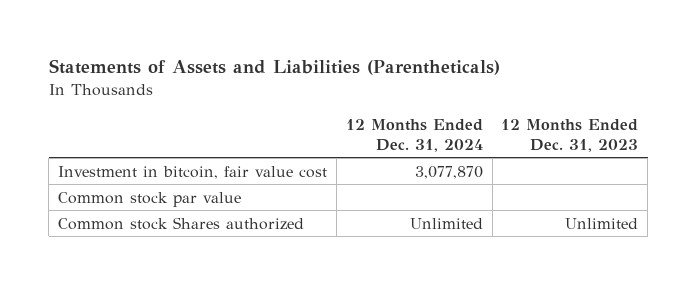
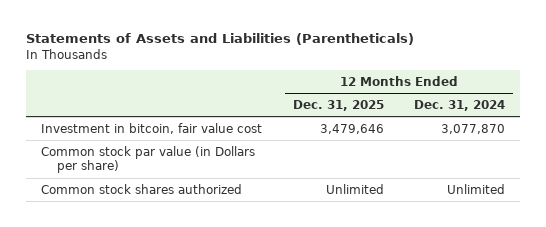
[501,118,639,152] 12 Months Ended Dec. 31, 2023 -> none
none -> [292,99,384,111] Dec. 31, 2025
[57,191,241,207] Common stock par value -> [40,145,255,174] Common stock par value (in Dollars per share)
[57,216,304,230] Common stock Shares authorized -> [40,183,242,194] Common stock shares authorized

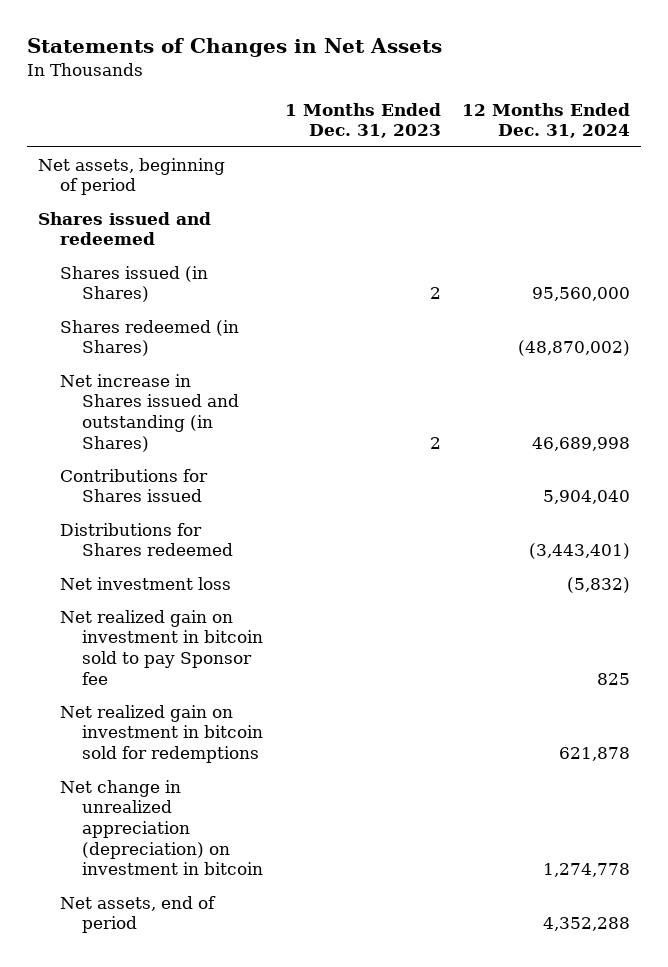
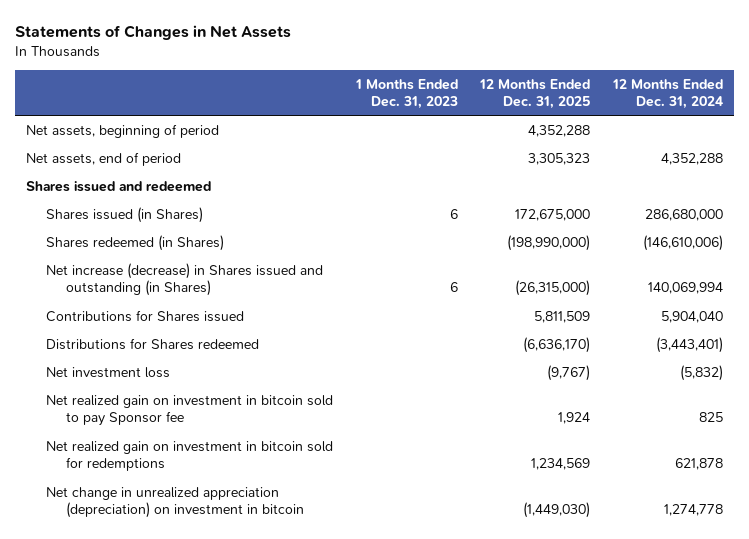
none -> [479,78,591,110] 12 Months Ended Dec. 31, 2025
[59,895,216,934] Net assets, end of period -> [25,151,181,166] Net assets, end of period
[429,287,441,300] 2 -> [449,208,458,219] 6
[532,287,631,302] 95,560,000 -> [645,208,724,221] 286,680,000
[518,340,631,357] (48,870,002) -> [643,234,724,251] (146,610,006)
[59,373,240,452] Net increase in Shares issued and outstanding (in Shares) -> [45,262,323,297] Net increase (decrease) in Shares issued and outstanding (in Shares)
[429,436,441,449] 2 -> [449,282,458,293] 6
[532,436,631,451] 46,689,998 -> [648,282,724,295] 140,069,994

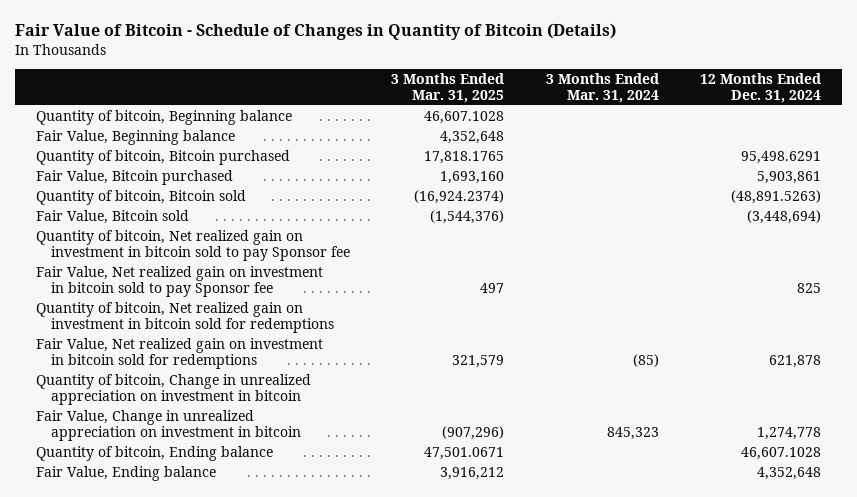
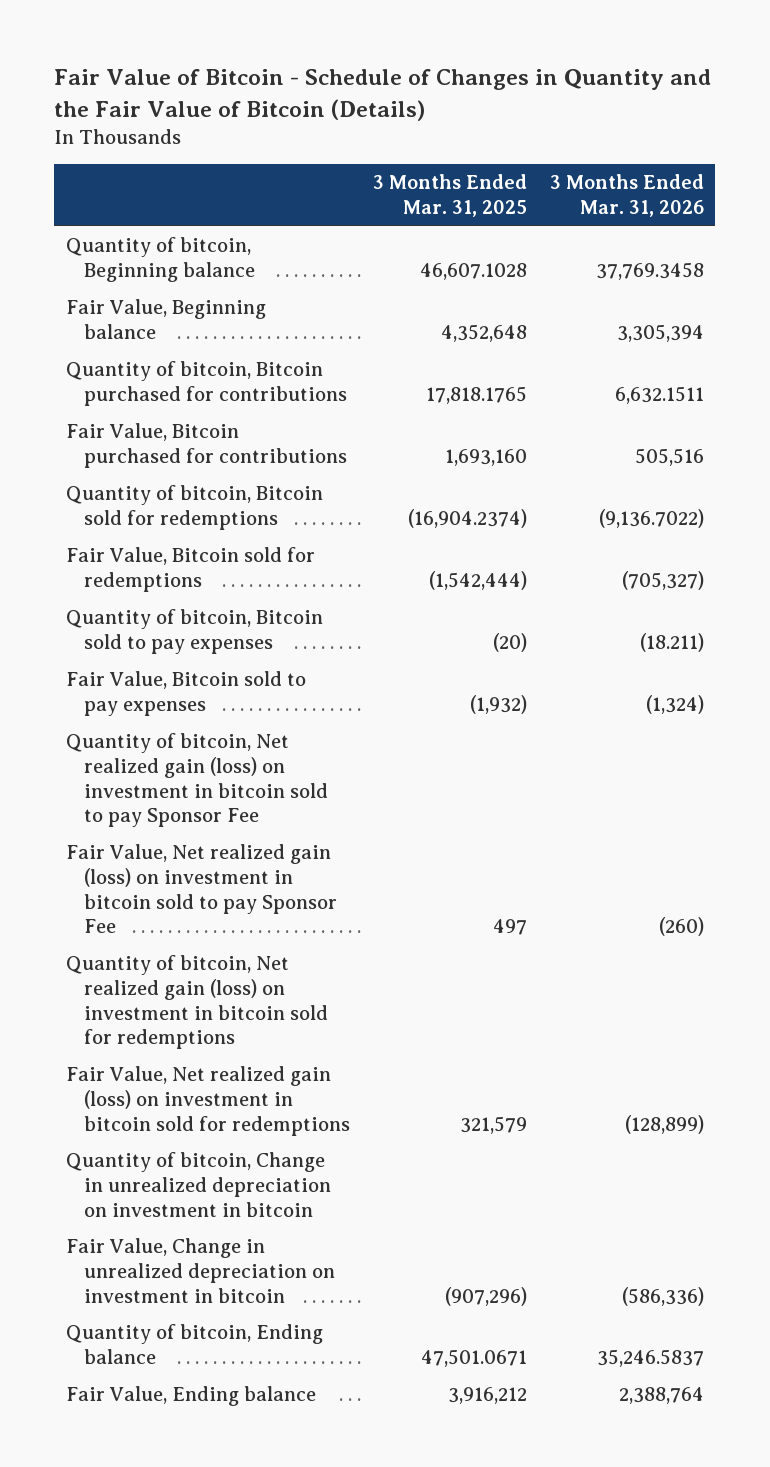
[14,23,616,41] Fair Value of Bitcoin - Schedule of Changes in Quantity of Bitcoin (Details) -> [54,69,712,121] Fair Value of Bitcoin - Schedule of Changes in Quantity and the Fair Value of Bitcoin (Details)
[545,72,659,103] 3 Months Ended Mar. 31, 2024 -> none
[700,72,822,103] 12 Months Ended Dec. 31, 2024 -> none
none -> [549,174,704,217] 3 Months Ended Mar. 31, 2026
[35,149,290,165] Quantity of bitcoin, Bitcoin purchased -> [65,361,347,407] Quantity of bitcoin, Bitcoin purchased for contributions
[35,169,233,185] Fair Value, Bitcoin purchased -> [65,423,347,469] Fair Value, Bitcoin purchased for contributions
[35,189,246,205] Quantity of bitcoin, Bitcoin sold -> [65,485,323,531] Quantity of bitcoin, Bitcoin sold for redemptions
[414,189,505,204] (16,924.2374) -> [407,509,527,529] (16,904.2374)
[35,209,189,224] Fair Value, Bitcoin sold -> [65,547,315,593] Fair Value, Bitcoin sold for redemptions
[430,209,505,224] (1,544,376) -> [428,571,527,591] (1,542,444)
none -> [65,609,323,655] Quantity of bitcoin, Bitcoin sold to pay expenses
none -> [65,671,306,717] Fair Value, Bitcoin sold to pay expenses
[35,229,351,261] Quantity of bitcoin, Net realized gain on investment in bitcoin sold to pay Sponsor fee -> [65,733,328,828] Quantity of bitcoin, Net realized gain (loss) on investment in bitcoin sold to pay Sponsor Fee
[35,265,323,297] Fair Value, Net realized gain on investment in bitcoin sold to pay Sponsor fee -> [65,844,337,934] Fair Value, Net realized gain (loss) on investment in bitcoin sold to pay Sponsor Fee
[35,301,335,333] Quantity of bitcoin, Net realized gain on investment in bitcoin sold for redemptions -> [65,955,328,1050] Quantity of bitcoin, Net realized gain (loss) on investment in bitcoin sold for redemptions
[35,337,323,369] Fair Value, Net realized gain on investment in bitcoin sold for redemptions -> [65,1066,350,1136] Fair Value, Net realized gain (loss) on investment in bitcoin sold for redemptions
[35,373,311,405] Quantity of bitcoin, Change in unrealized appreciation on investment in bitcoin -> [65,1152,331,1217] Quantity of bitcoin, Change in unrealized depreciation on investment in bitcoin
[35,409,302,441] Fair Value, Change in unrealized appreciation on investment in bitcoin -> [65,1238,335,1303] Fair Value, Change in unrealized depreciation on investment in bitcoin

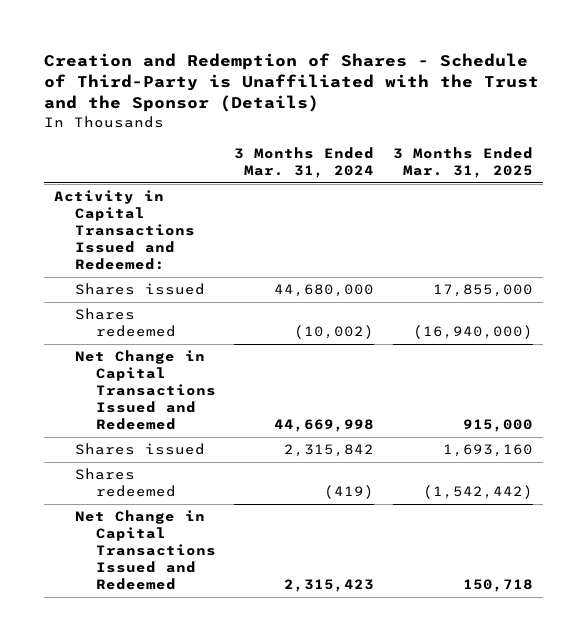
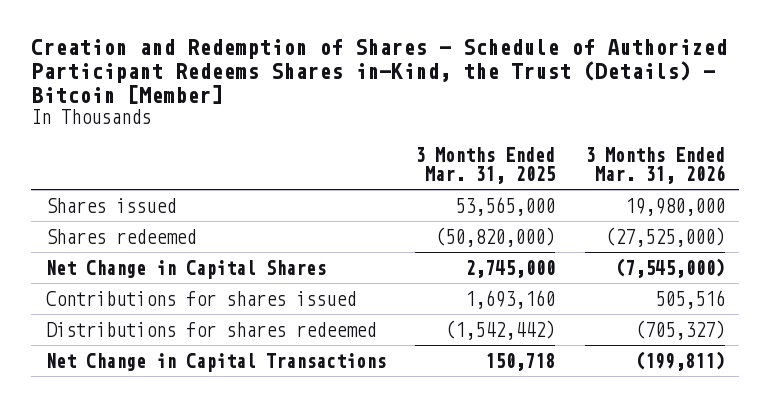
[44,52,540,113] Creation and Redemption of Shares - Schedule of Third-Party is Unaffiliated with the Trust and the Sponsor (Details) -> [30,39,727,105] Creation and Redemption of Shares - Schedule of Authorized Participant Redeems Shares in-Kind, the Trust (Details) - Bitcoin [Member]
[234,146,375,178] 3 Months Ended Mar. 31, 2024 -> none
none -> [584,147,725,184] 3 Months Ended Mar. 31, 2026
[53,190,195,270] Activity in Capital Transactions Issued and Redeemed: -> none
[433,284,534,298] 17,855,000 -> [455,196,556,216] 53,565,000
[413,325,534,340] (16,940,000) -> [435,226,556,247] (50,820,000)
[74,350,216,430] Net Change in Capital Transactions Issued and Redeemed -> [45,259,326,279] Net Change in Capital Shares
[463,418,534,432] 915,000 -> [465,259,556,278] 2,745,000
[74,443,205,456] Shares issued -> [45,290,356,306] Contributions for shares issued
[74,468,176,498] Shares redeemed -> [45,321,376,337] Distributions for shares redeemed
[74,510,216,590] Net Change in Capital Transactions Issued and Redeemed -> [45,352,386,372] Net Change in Capital Transactions

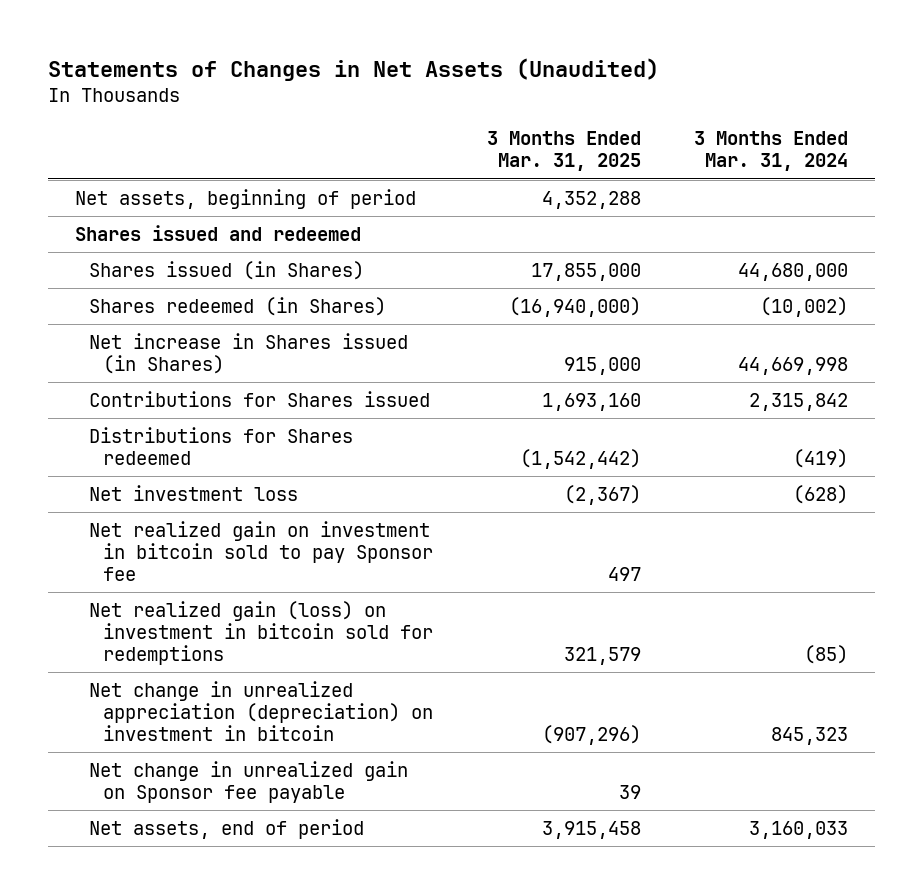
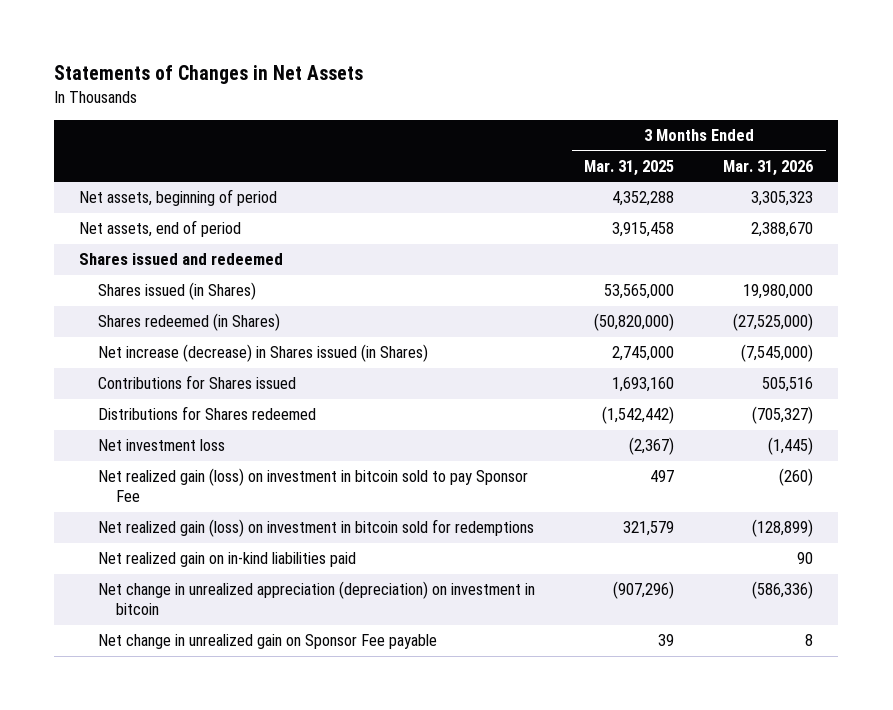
[47,57,659,81] Statements of Changes in Net Assets (Unaudited) -> [54,65,364,85] Statements of Changes in Net Assets
[694,131,849,172] 3 Months Ended Mar. 31, 2024 -> none
none -> [723,159,814,176] Mar. 31, 2026
[88,819,364,840] Net assets, end of period -> [79,220,242,238] Net assets, end of period
[530,263,641,282] 17,855,000 -> [604,284,675,300] 53,565,000
[508,297,641,318] (16,940,000) -> [594,313,675,332] (50,820,000)
[88,333,408,374] Net increase in Shares issued (in Shares) -> [97,344,428,363] Net increase (decrease) in Shares issued (in Shares)
[563,356,641,375] 915,000 -> [612,346,675,362] 2,745,000
[88,521,433,581] Net realized gain on investment in bitcoin sold to pay Sponsor fee -> [97,468,528,503] Net realized gain (loss) on investment in bitcoin sold to pay Sponsor Fee
none -> [97,552,356,568] Net realized gain on in-kind liabilities paid
[88,761,408,803] Net change in unrealized gain on Sponsor fee payable -> [97,634,437,650] Net change in unrealized gain on Sponsor Fee payable

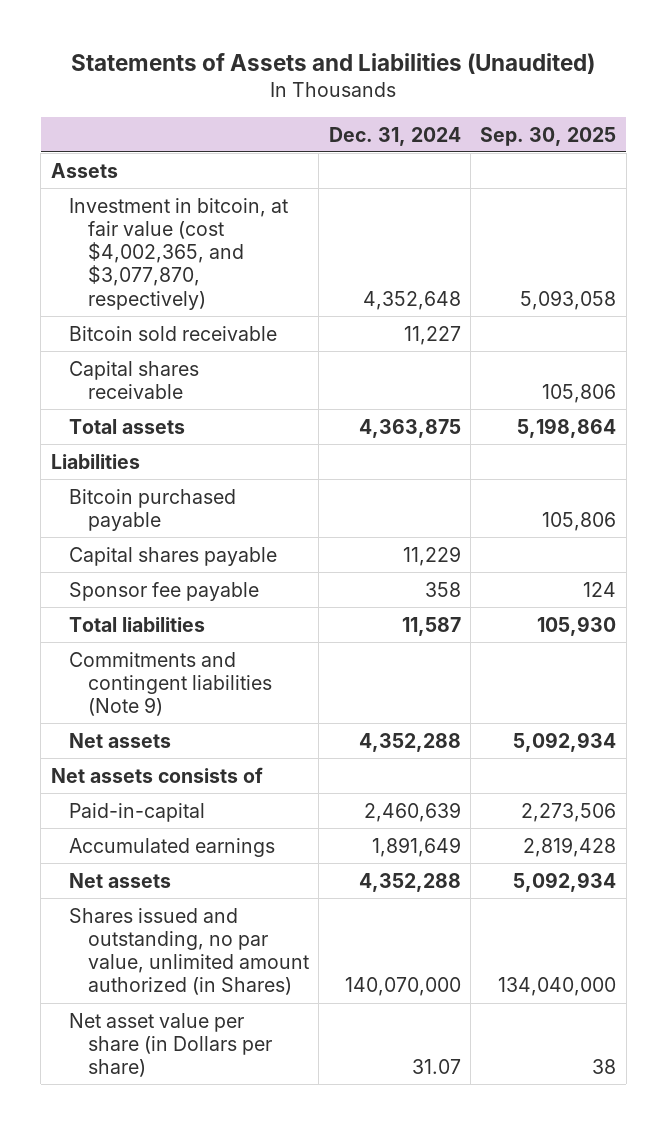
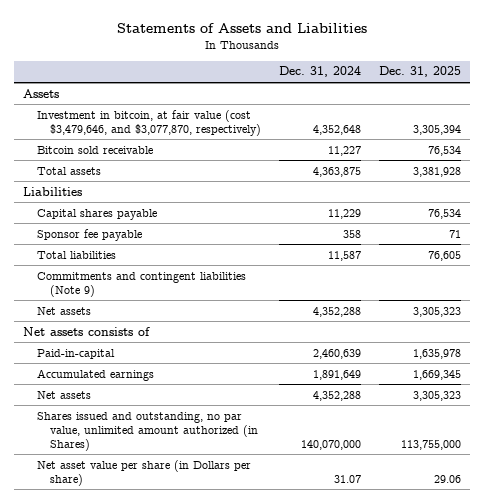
[71,53,596,75] Statements of Assets and Liabilities (Unaudited) -> [117,22,368,33] Statements of Assets and Liabilities
[480,126,617,146] Sep. 30, 2025 -> none
none -> [379,66,462,78] Dec. 31, 2025
[69,197,289,310] Investment in bitcoin, at fair value (cost $4,002,365, and $3,077,870, respectively) -> [36,109,262,136] Investment in bitcoin, at fair value (cost $3,479,646, and $3,077,870, respectively)
[69,360,200,399] Capital shares receivable -> none
[69,488,237,531] Bitcoin purchased payable -> none

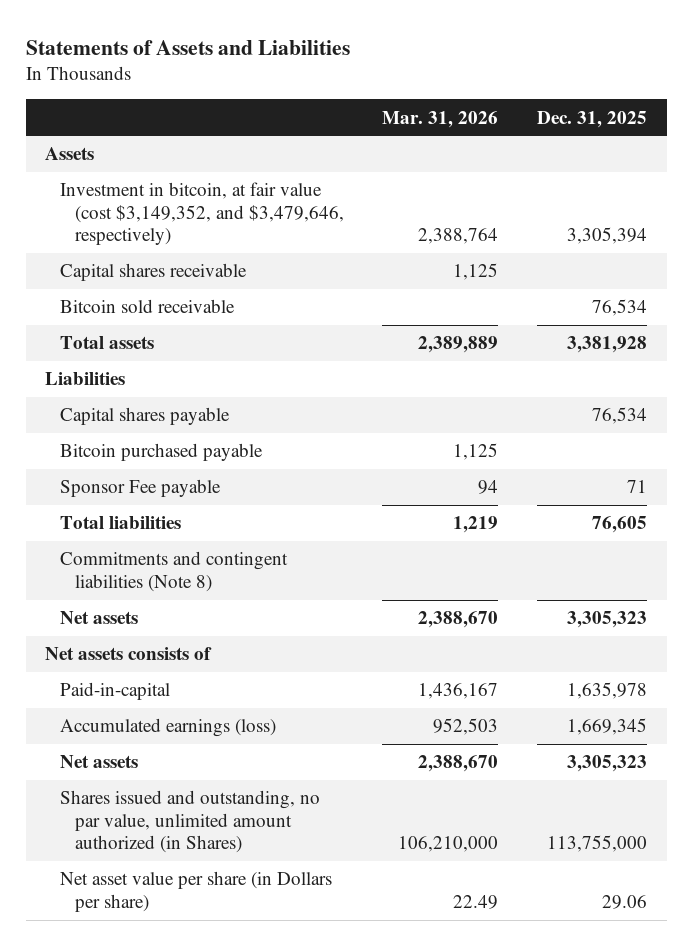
[279,66,362,78] Dec. 31, 2024 -> none
none -> [382,110,499,128] Mar. 31, 2026
[36,109,262,136] Investment in bitcoin, at fair value (cost $3,479,646, and $3,077,870, respectively) -> [60,182,344,245] Investment in bitcoin, at fair value (cost $3,149,352, and $3,479,646, respectively)
none -> [60,263,248,282] Capital shares receivable
none -> [60,443,264,462] Bitcoin purchased payable
[36,228,142,241] Sponsor fee payable -> [60,479,222,498] Sponsor Fee payable
[36,271,246,297] Commitments and contingent liabilities (Note 9) -> [60,551,289,592] Commitments and contingent liabilities (Note 8)
[36,368,154,381] Accumulated earnings -> [60,718,277,738] Accumulated earnings (loss)

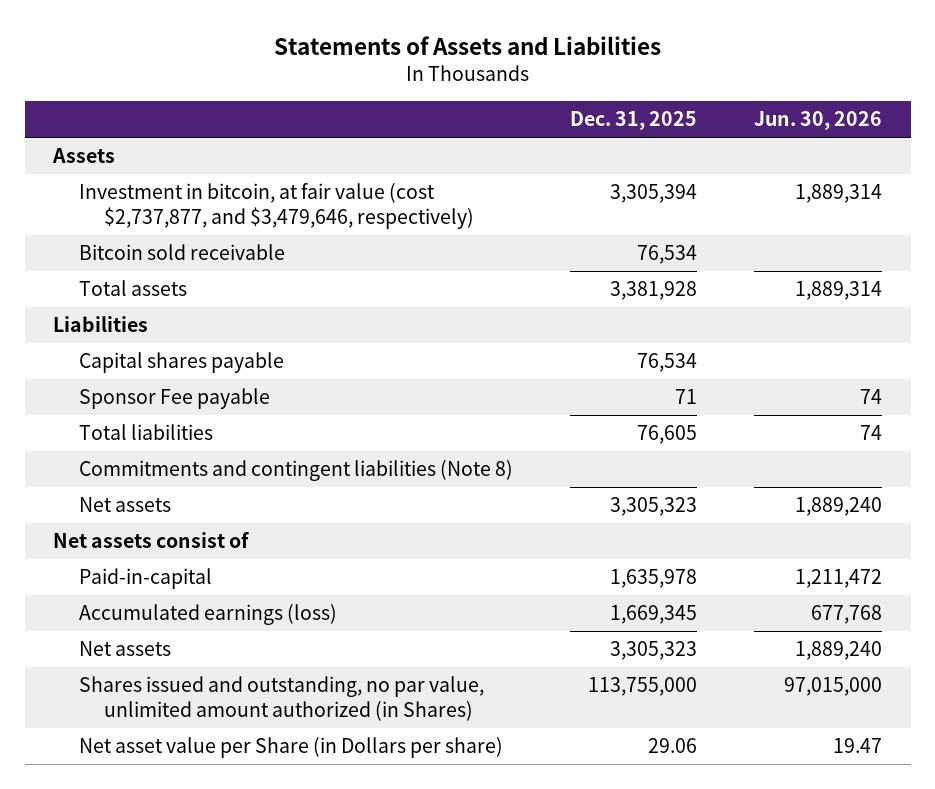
[382,110,499,128] Mar. 31, 2026 -> none
none -> [754,111,883,131] Jun. 30, 2026
[60,263,248,282] Capital shares receivable -> none
[60,182,344,245] Investment in bitcoin, at fair value (cost $3,149,352, and $3,479,646, respectively) -> [78,183,474,230] Investment in bitcoin, at fair value (cost $2,737,877, and $3,479,646, respectively)
[60,443,264,462] Bitcoin purchased payable -> none
[45,647,213,661] Net assets consists of -> [53,532,250,549] Net assets consist of
[60,871,333,912] Net asset value per share (in Dollars per share) -> [78,737,503,759] Net asset value per Share (in Dollars per share)

